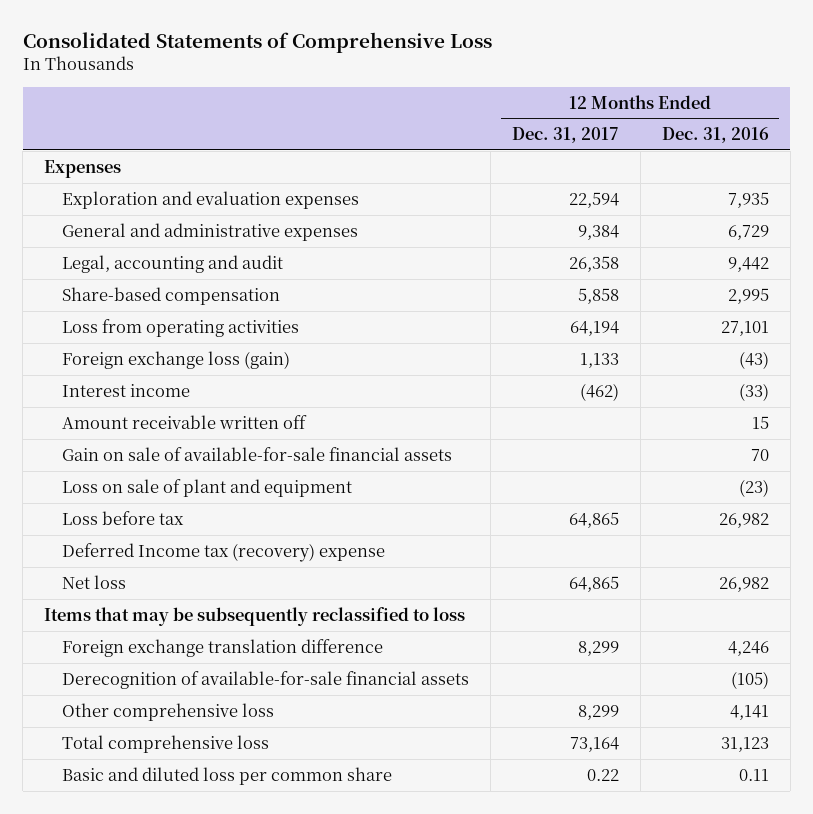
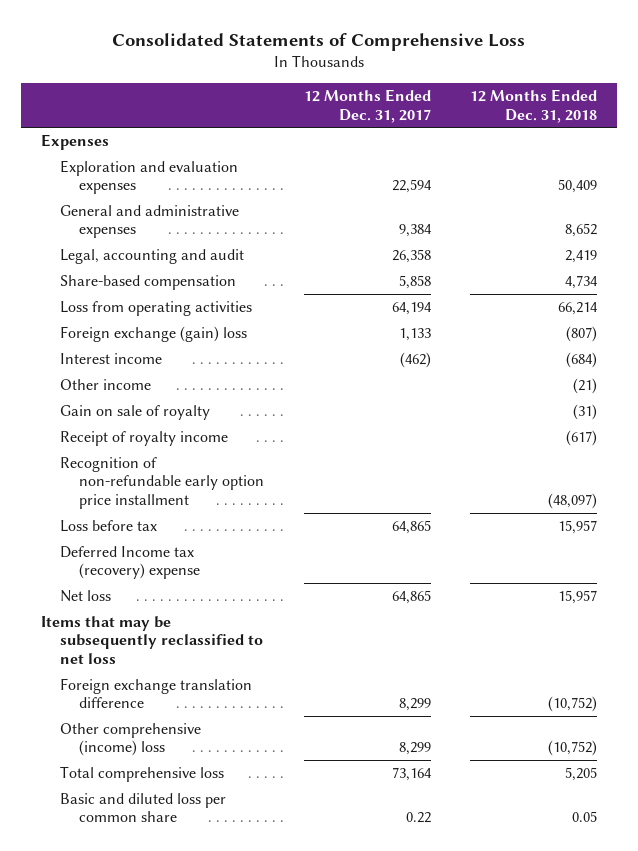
[661,127,769,144] Dec. 31, 2016 -> none
none -> [470,89,598,123] 12 Months Ended Dec. 31, 2018
[62,350,291,369] Foreign exchange loss (gain) -> [60,325,248,342] Foreign exchange (gain) loss
[62,414,308,429] Amount receivable written off -> none
[62,446,453,461] Gain on sale of available-for-sale financial assets -> none
[62,478,353,497] Loss on sale of plant and equipment -> none
none -> [60,378,152,390] Other income
none -> [60,404,211,420] Gain on sale of royalty
none -> [60,430,229,446] Receipt of royalty income
none -> [60,456,265,509] Recognition of non-refundable early option price installment
[43,606,465,626] Items that may be subsequently reclassified to loss -> [40,615,264,664] Items that may be subsequently reclassified to net loss
[62,670,470,689] Derecognition of available-for-sale financial assets -> none
[62,702,275,721] Other comprehensive loss -> [60,722,202,757] Other comprehensive (income) loss

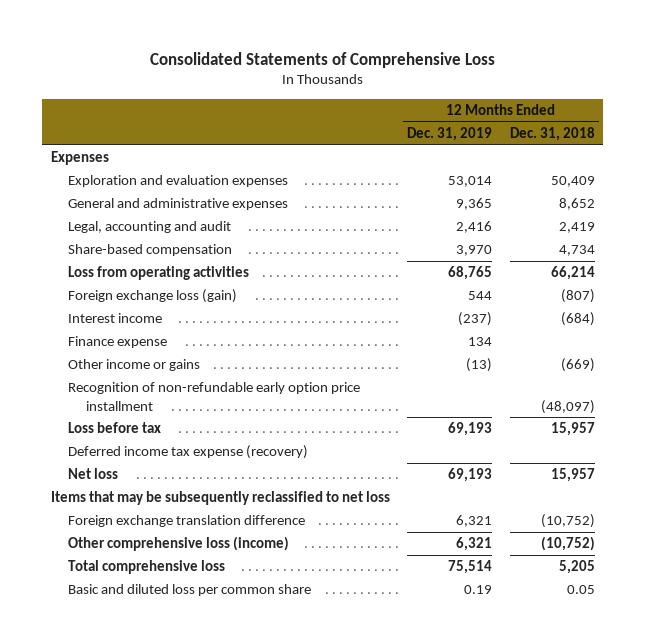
[303,89,431,123] 12 Months Ended Dec. 31, 2017 -> none
none -> [407,126,493,141] Dec. 31, 2019
[60,325,248,342] Foreign exchange (gain) loss -> [68,289,238,304] Foreign exchange loss (gain)
[60,404,211,420] Gain on sale of royalty -> none
[60,430,229,446] Receipt of royalty income -> none
none -> [68,336,168,349] Finance expense
[60,378,152,390] Other income -> [68,359,201,372] Other income or gains
[573,377,598,394] (21) -> [560,358,595,373] (669)
[60,545,201,580] Deferred Income tax (recovery) expense -> [68,445,309,460] Deferred income tax expense (recovery)
[60,722,202,757] Other comprehensive (income) loss -> [68,536,290,552] Other comprehensive loss (income)

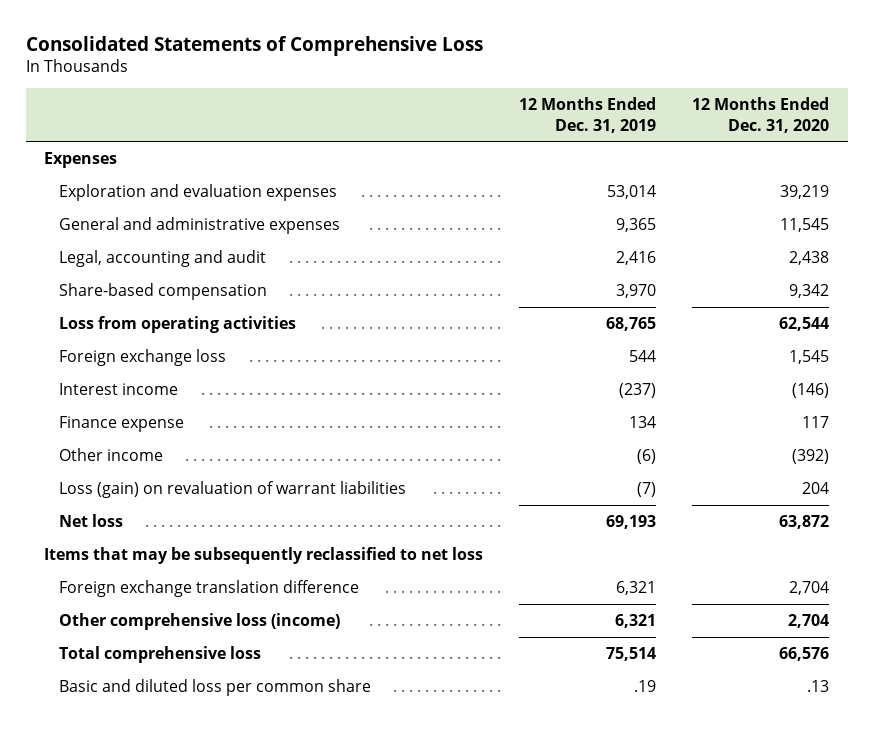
[509,126,595,141] Dec. 31, 2018 -> none
none -> [692,97,830,133] 12 Months Ended Dec. 31, 2020
[68,289,238,304] Foreign exchange loss (gain) -> [58,349,226,367] Foreign exchange loss
[68,382,361,411] Recognition of non-refundable early option price installment -> none
[68,422,162,434] Loss before tax -> none
[68,445,309,460] Deferred income tax expense (recovery) -> none
[68,359,201,372] Other income or gains -> [58,448,163,462] Other income
[466,358,493,373] (13) -> [637,449,657,465] (6)
none -> [58,481,406,499] Loss (gain) on revaluation of warrant liabilities
[464,585,493,595] 0.19 -> [634,680,657,693] .19

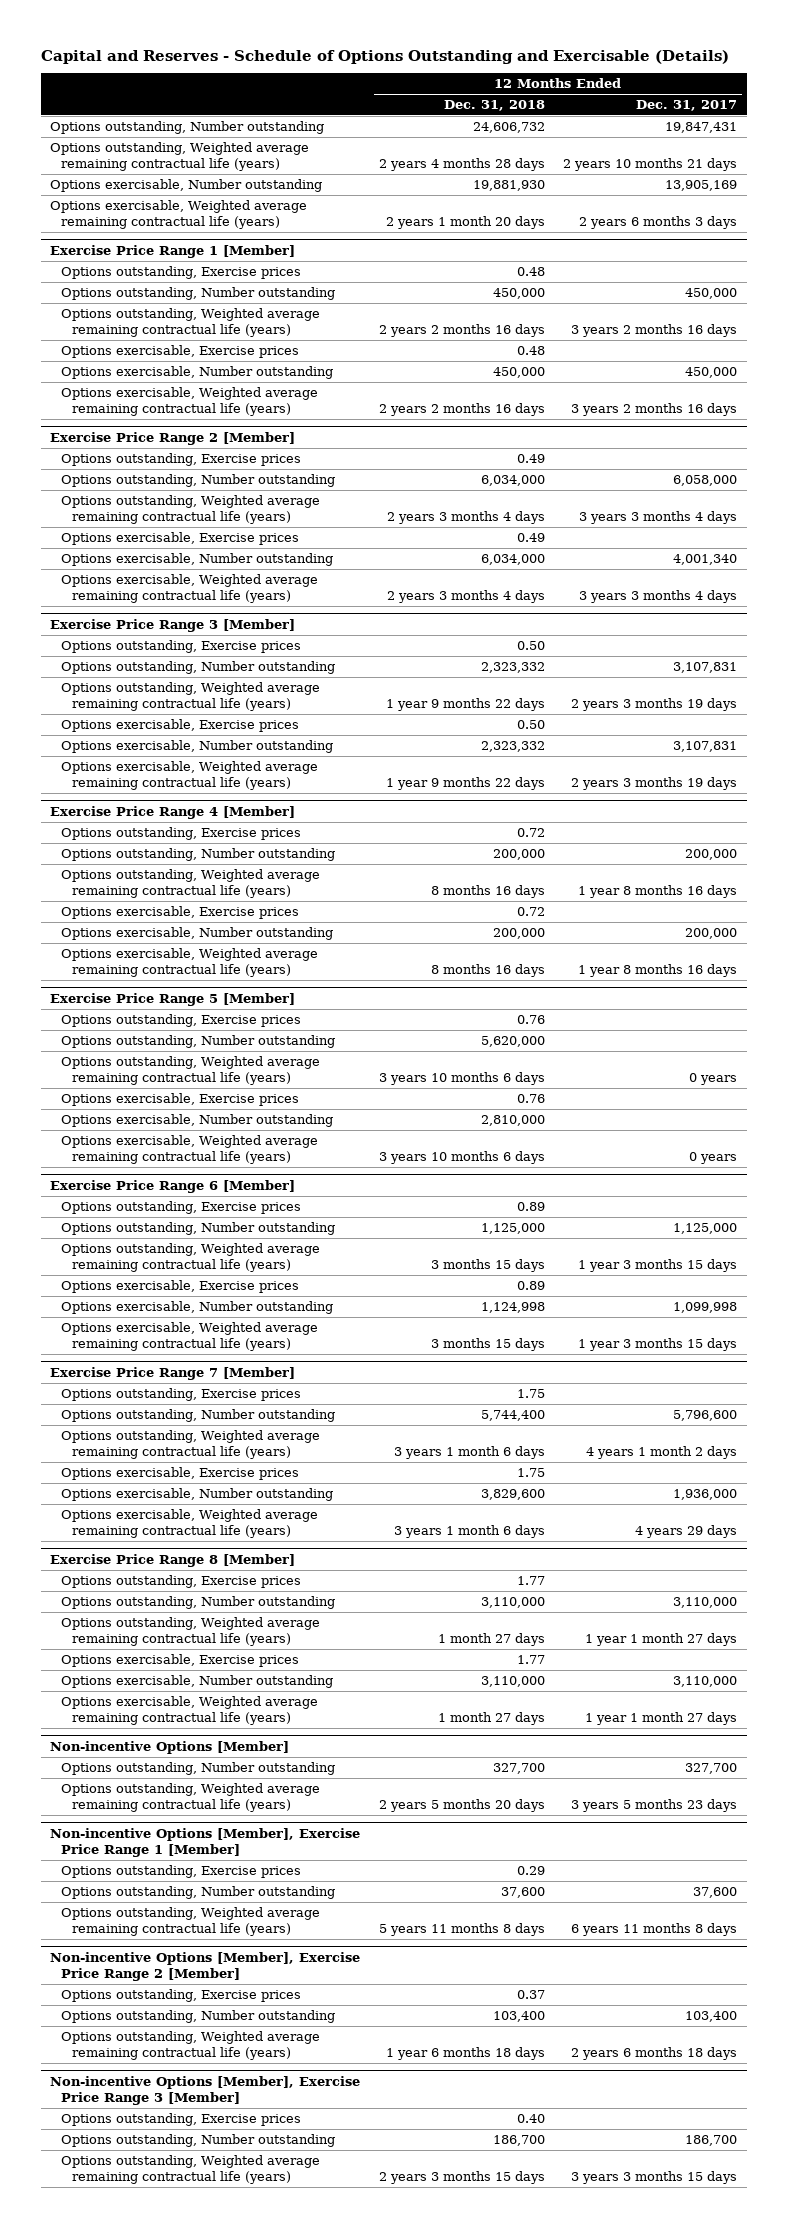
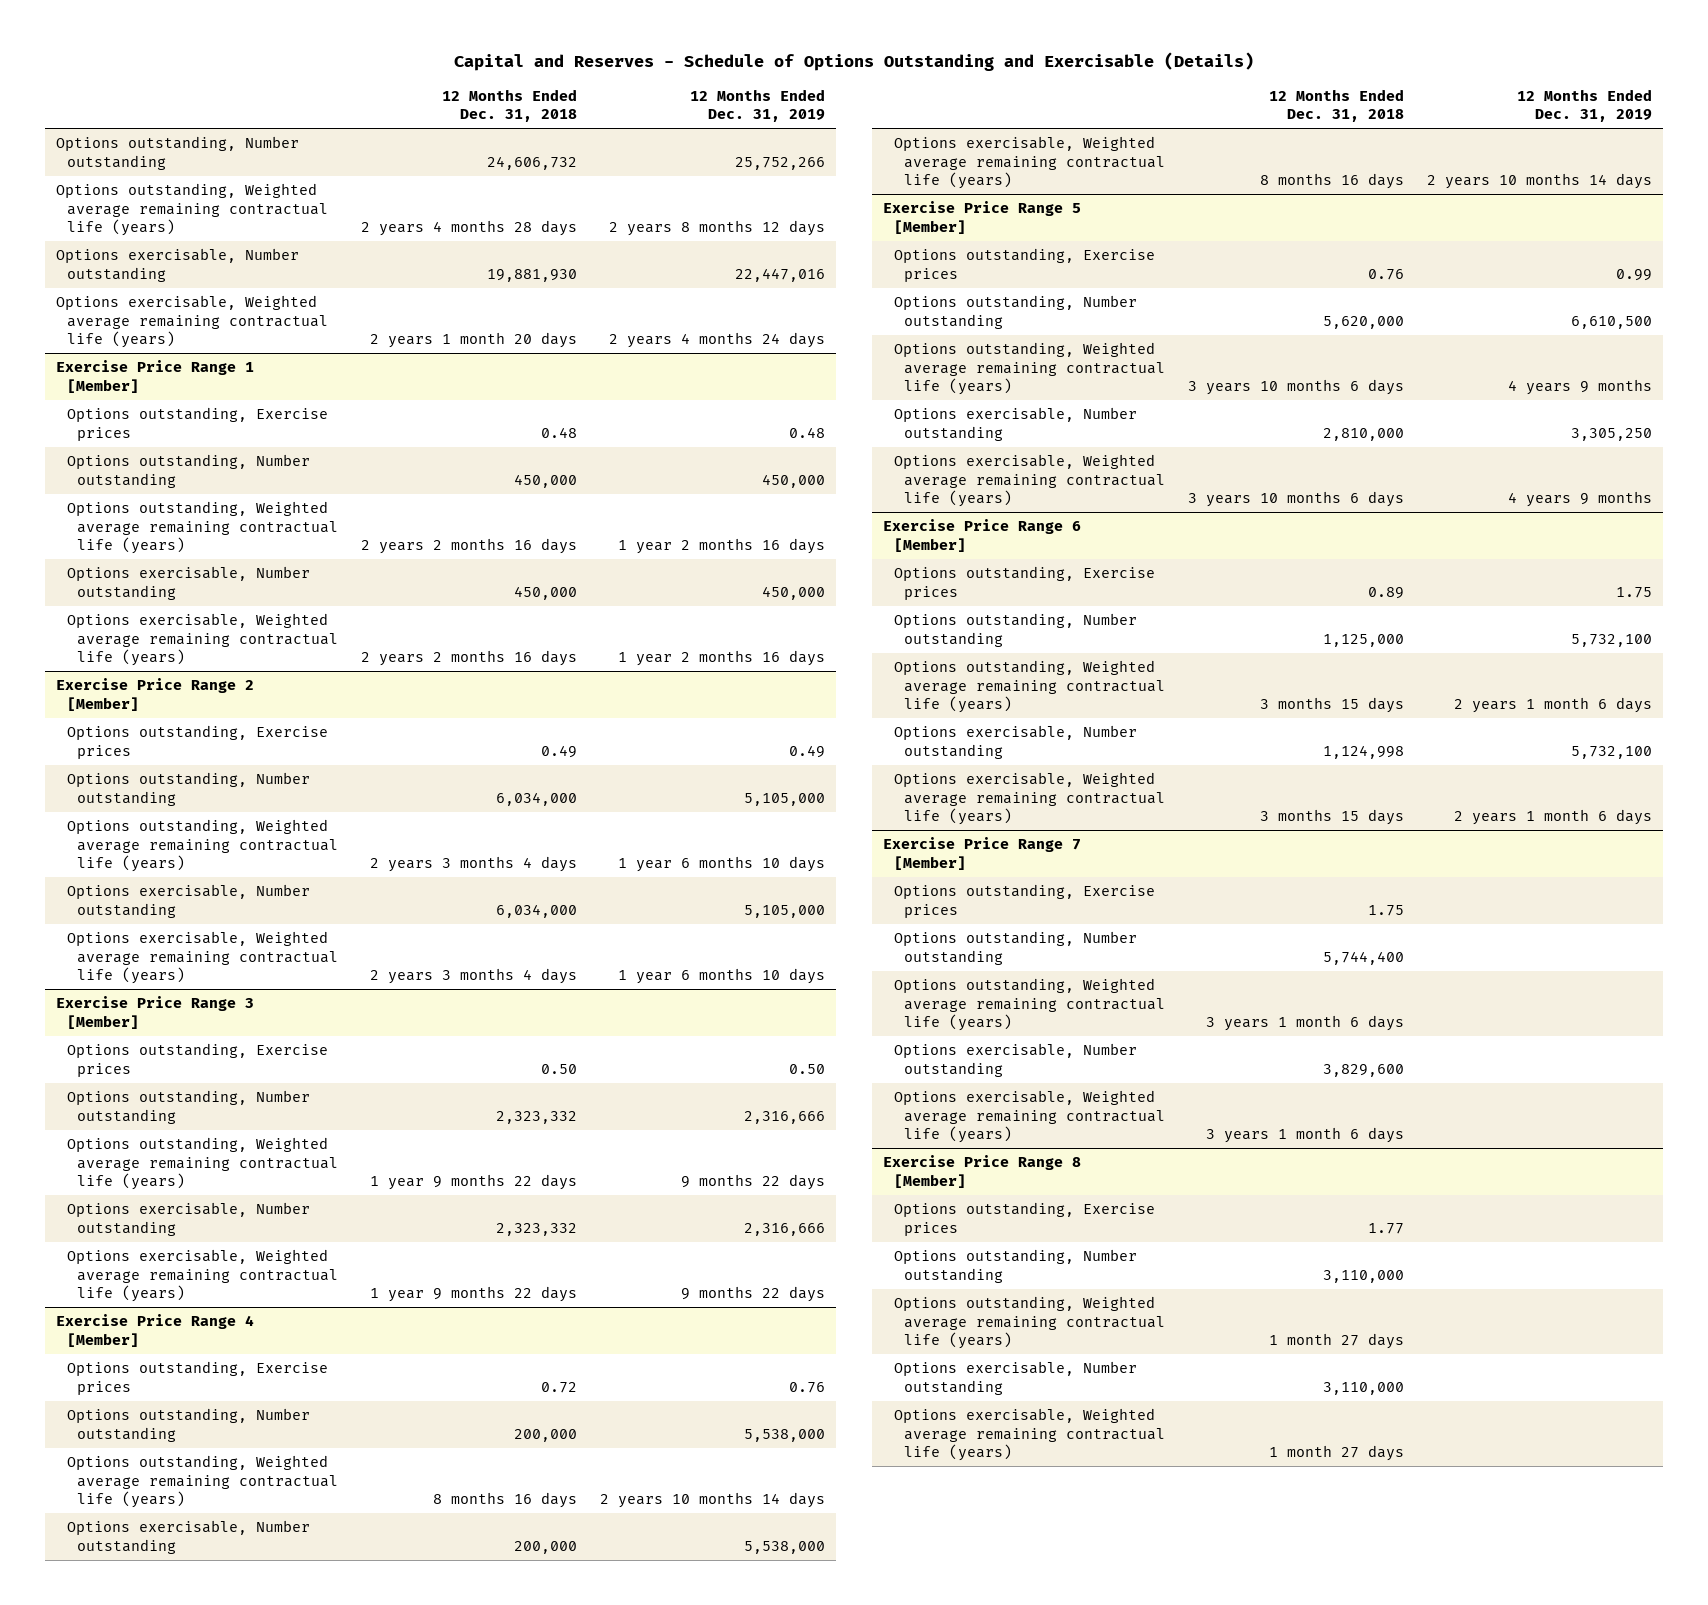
[636,100,738,112] Dec. 31, 2017 -> none
none -> [689,88,825,123] 12 Months Ended Dec. 31, 2019
[60,345,299,359] Options exercisable, Exercise prices -> none
[60,532,299,546] Options exercisable, Exercise prices -> none
[60,719,299,733] Options exercisable, Exercise prices -> none
[60,906,299,920] Options exercisable, Exercise prices -> none
[60,1093,299,1107] Options exercisable, Exercise prices -> none
[60,1280,299,1294] Options exercisable, Exercise prices -> none
[60,1467,299,1481] Options exercisable, Exercise prices -> none
[60,1654,299,1668] Options exercisable, Exercise prices -> none
[50,1740,290,1754] Non-incentive Options [Member] -> none
[60,1762,335,1776] Options outstanding, Number outstanding -> none
[60,1783,320,1812] Options outstanding, Weighted average remaining contractual life (years) -> none
[50,1827,361,1857] Non-incentive Options [Member], Exercise Price Range 1 [Member] -> none
[60,1865,301,1879] Options outstanding, Exercise prices -> none
[60,1886,335,1900] Options outstanding, Number outstanding -> none
[60,1907,320,1936] Options outstanding, Weighted average remaining contractual life (years) -> none
[50,1951,361,1981] Non-incentive Options [Member], Exercise Price Range 2 [Member] -> none
[60,1989,301,2003] Options outstanding, Exercise prices -> none
[60,2010,335,2024] Options outstanding, Number outstanding -> none
[60,2031,320,2060] Options outstanding, Weighted average remaining contractual life (years) -> none
[50,2075,361,2105] Non-incentive Options [Member], Exercise Price Range 3 [Member] -> none
[60,2113,301,2127] Options outstanding, Exercise prices -> none
[60,2134,335,2148] Options outstanding, Number outstanding -> none
[60,2155,320,2184] Options outstanding, Weighted average remaining contractual life (years) -> none

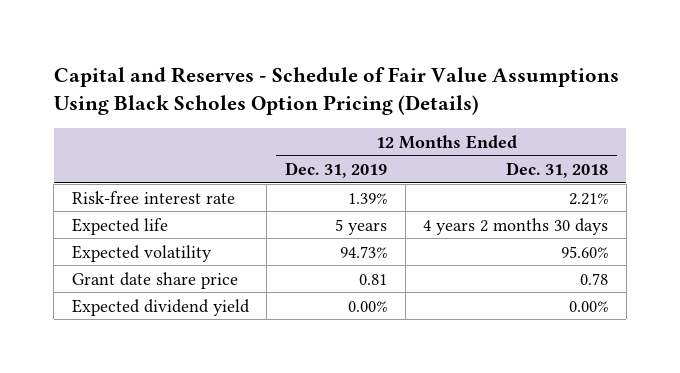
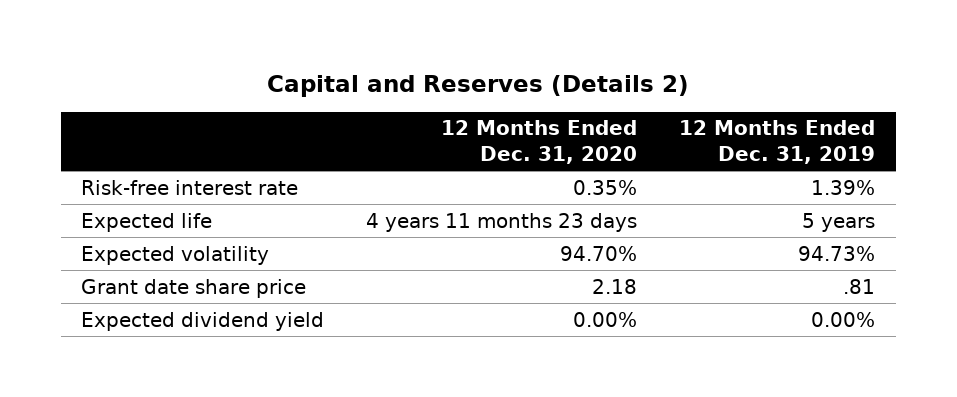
[53,66,619,116] Capital and Reserves - Schedule of Fair Value Assumptions Using Black Scholes Option Pricing (Details) -> [267,74,690,97] Capital and Reserves (Details 2)
[506,161,609,178] Dec. 31, 2018 -> none
none -> [441,120,638,164] 12 Months Ended Dec. 31, 2020
[359,273,388,285] 0.81 -> [843,278,876,294] .81

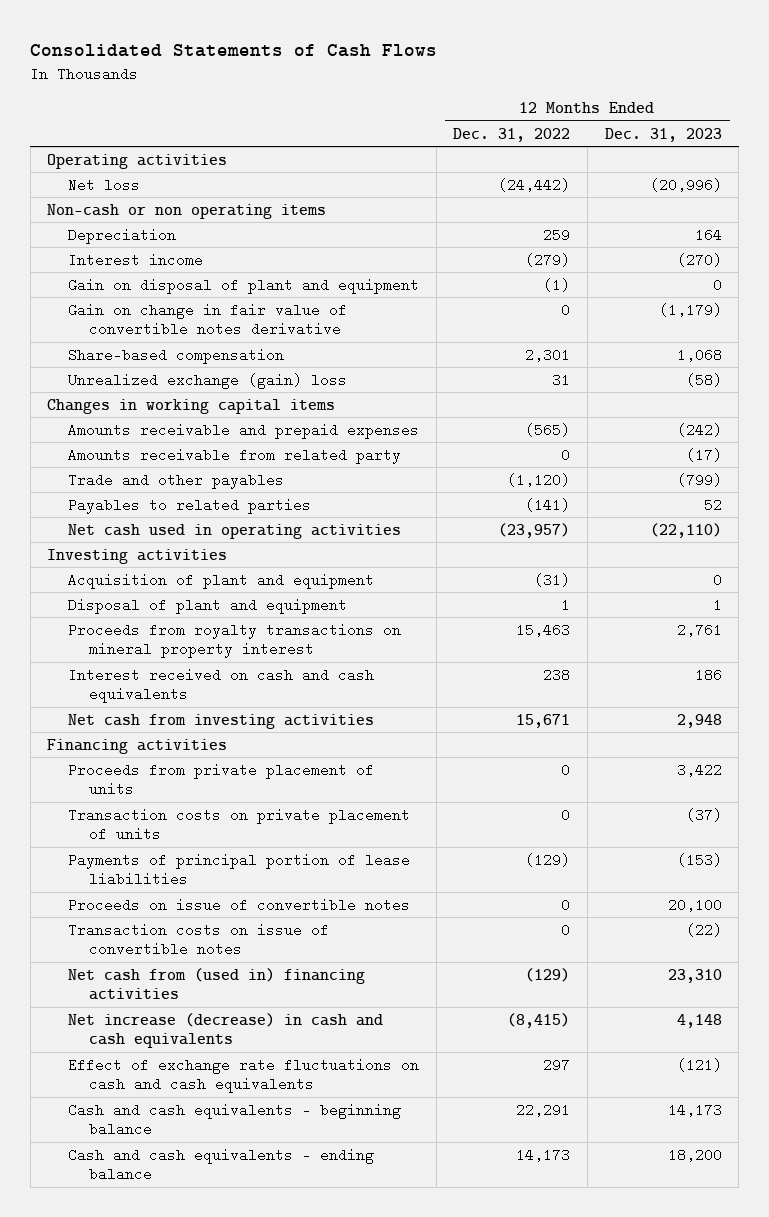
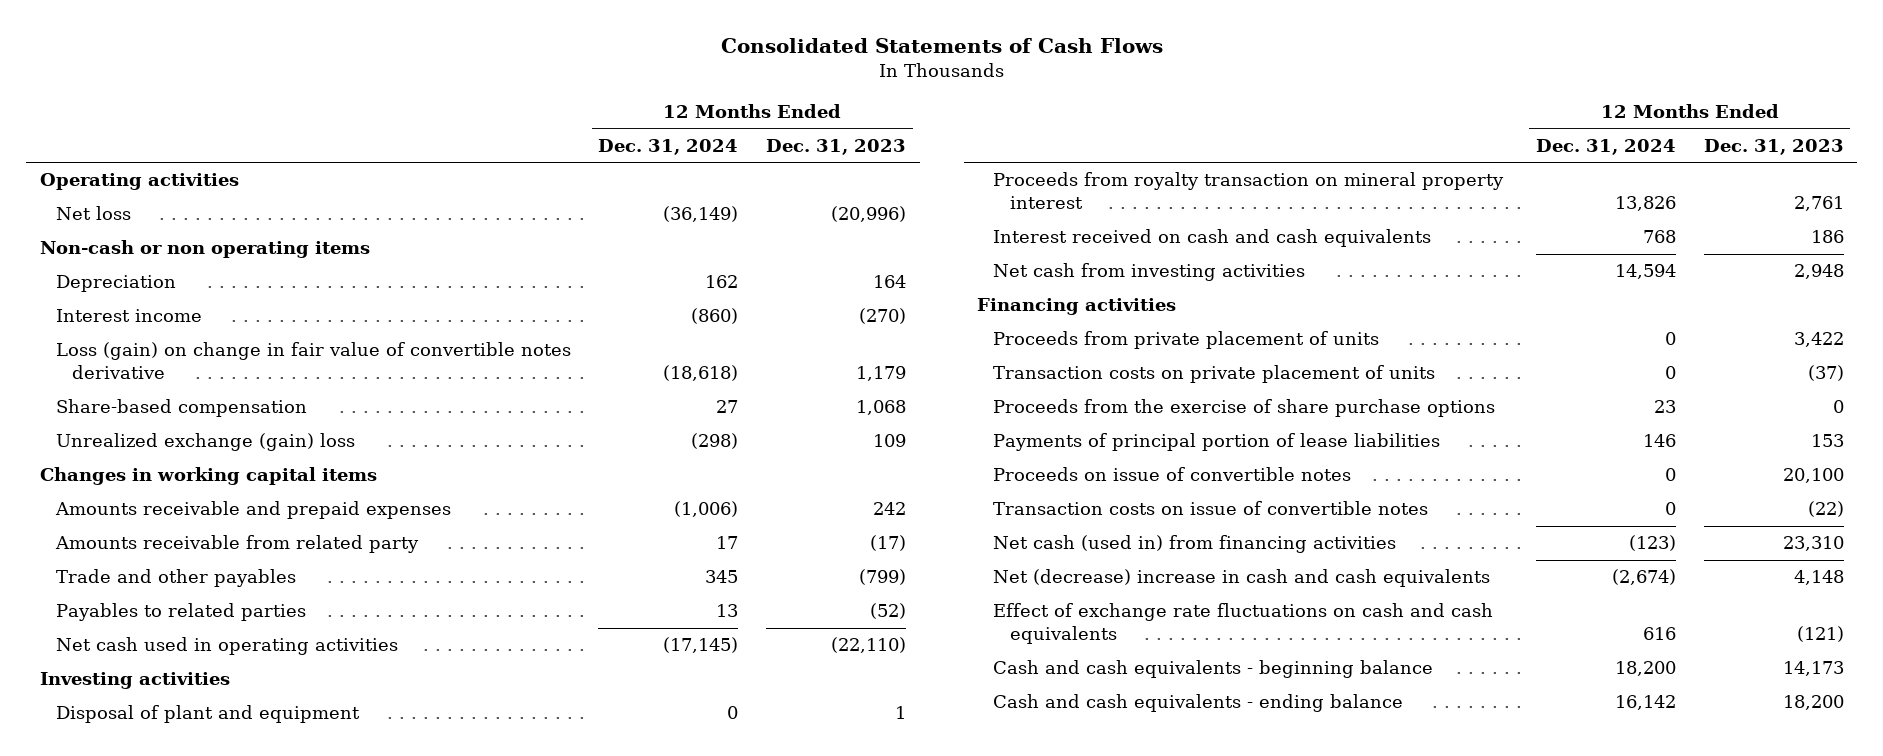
[453,127,571,142] Dec. 31, 2022 -> none
none -> [598,138,739,155] Dec. 31, 2024
[68,277,420,294] Gain on disposal of plant and equipment -> none
[68,302,348,337] Gain on change in fair value of convertible notes derivative -> [55,342,571,379] Loss (gain) on change in fair value of convertible notes derivative
[658,302,722,317] (1,179) -> [855,365,906,381] 1,179
[685,372,722,387] (58) -> [872,434,906,448] 109
[676,422,722,437] (242) -> [872,502,906,516] 242
[703,497,722,512] 52 -> [869,603,906,620] (52)
[68,572,375,589] Acquisition of plant and equipment -> none
[68,622,402,659] Proceeds from royalty transactions on mineral property interest -> [993,172,1505,209] Proceeds from royalty transaction on mineral property interest
none -> [993,399,1496,418] Proceeds from the exercise of share purchase options
[676,852,722,867] (153) -> [1810,434,1844,448] 153
[68,967,366,1001] Net cash from (used in) financing activities -> [993,535,1397,554] Net cash (used in) from financing activities
[68,1012,384,1049] Net increase (decrease) in cash and cash equivalents -> [993,569,1491,588] Net (decrease) increase in cash and cash equivalents

